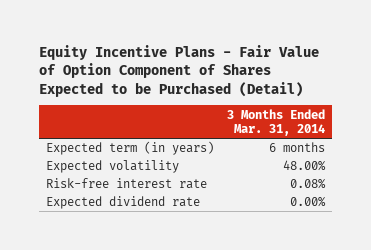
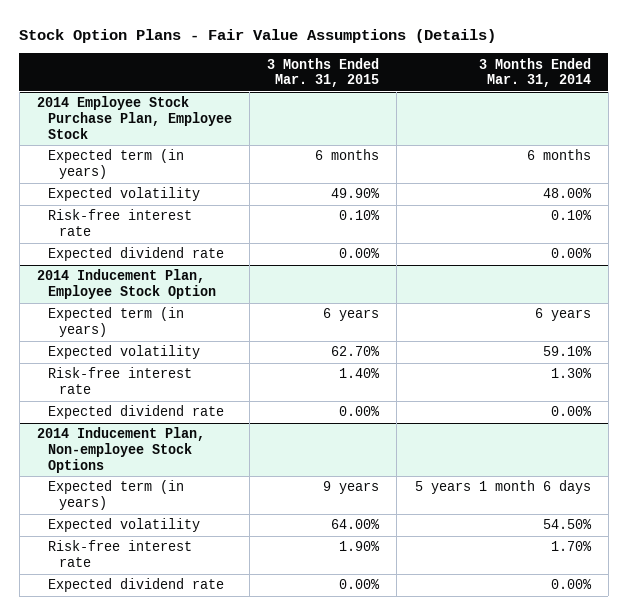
[38,45,319,97] Equity Incentive Plans - Fair Value of Option Component of Shares Expected to be Purchased (Detail) -> [19,28,497,43] Stock Option Plans - Fair Value Assumptions (Details)
none -> [267,57,380,88] 3 Months Ended Mar. 31, 2015
none -> [36,96,233,139] 2014 Employee Stock Purchase Plan, Employee Stock
[290,178,327,190] 0.08% -> [550,210,592,221] 0.10%
none -> [36,269,217,300] 2014 Inducement Plan, Employee Stock Option
none -> [48,307,185,338] Expected term (in years)
none -> [48,345,201,360] Expected volatility
none -> [48,367,193,395] Risk-free interest rate
none -> [48,405,225,420] Expected dividend rate
none -> [36,427,205,473] 2014 Inducement Plan, Non-employee Stock Options
none -> [48,480,185,511] Expected term (in years)
none -> [48,518,201,533] Expected volatility
none -> [48,540,193,568] Risk-free interest rate
none -> [48,578,225,593] Expected dividend rate

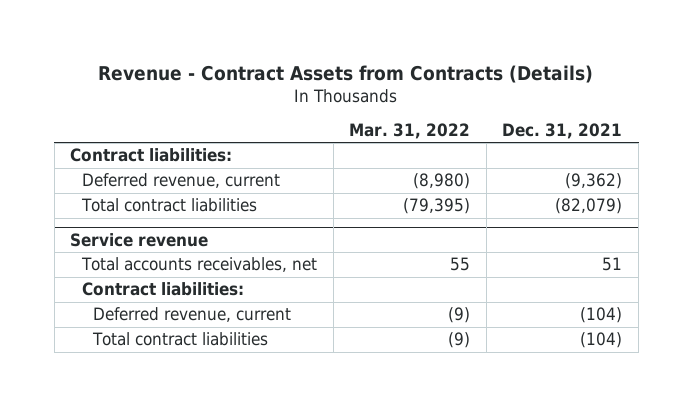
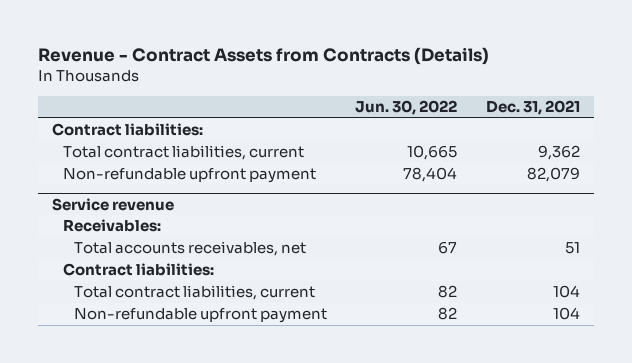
[349,123,471,140] Mar. 31, 2022 -> none
none -> [355,100,458,116] Jun. 30, 2022
[81,173,280,189] Deferred revenue, current -> none
[80,198,257,213] Total contract liabilities -> [62,145,304,161] Total contract liabilities, current
[555,198,623,215] (82,079) -> [537,145,580,161] 9,362
none -> [62,168,316,184] Non-refundable upfront payment
none -> [62,219,161,233] Receivables:
[93,307,292,323] Deferred revenue, current -> none
[92,332,269,347] Total contract liabilities -> [73,285,315,301] Total contract liabilities, current
[580,332,623,349] (104) -> [552,285,580,299] 104
none -> [73,308,327,324] Non-refundable upfront payment

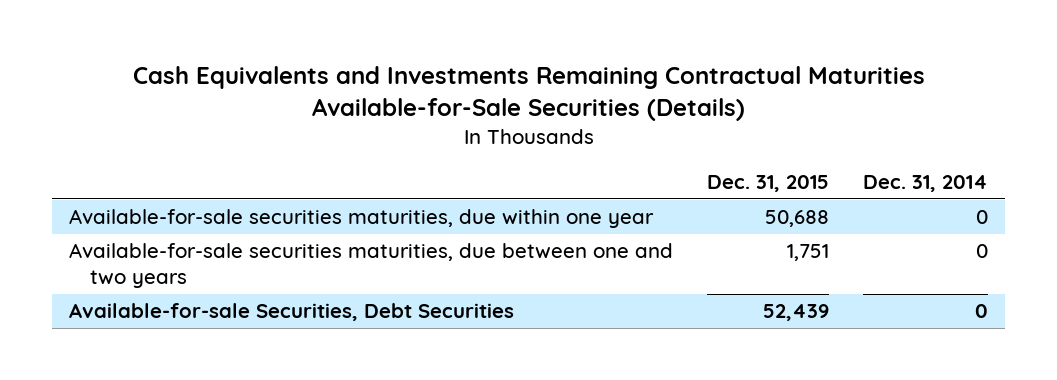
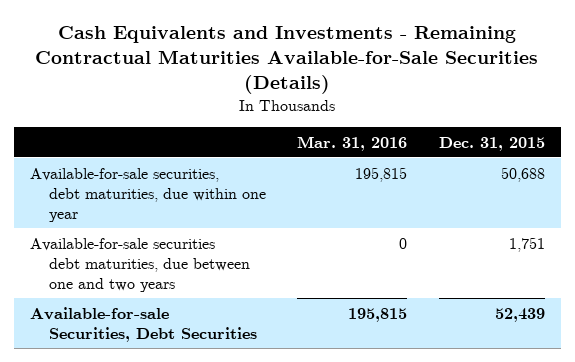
[132,66,925,122] Cash Equivalents and Investments Remaining Contractual Maturities Available-for-Sale Securities (Details) -> [35,26,539,95] Cash Equivalents and Investments - Remaining Contractual Maturities Available-for-Sale Securities (Details)
[863,175,989,193] Dec. 31, 2014 -> none
none -> [297,135,408,151] Mar. 31, 2016
[69,209,655,229] Available-for-sale securities maturities, due within one year -> [29,167,266,222] Available-for-sale securities, debt maturities, due within one year
[69,243,674,289] Available-for-sale securities maturities, due between one and two years -> [29,237,250,292] Available-for-sale securities debt maturities, due between one and two years

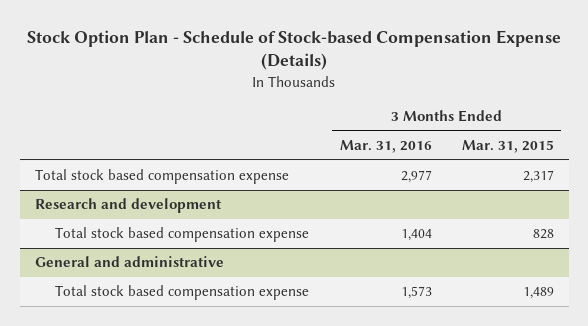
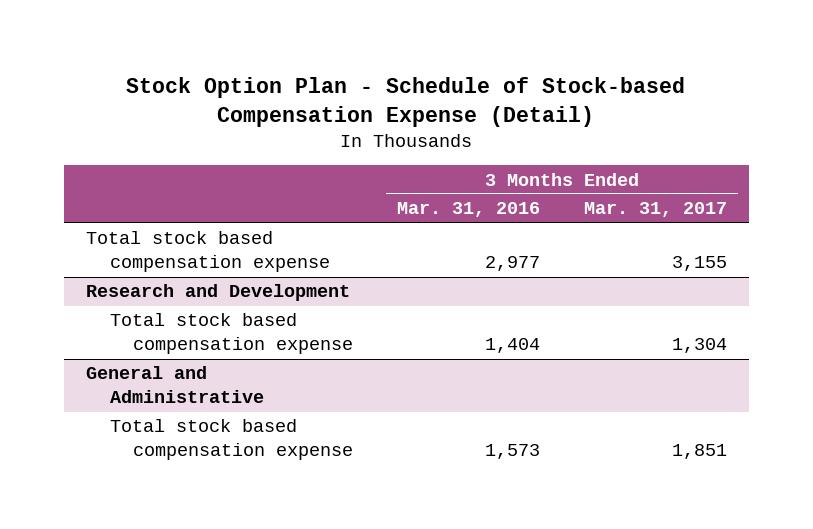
[27,29,562,71] Stock Option Plan - Schedule of Stock-based Compensation Expense (Details) -> [126,76,686,127] Stock Option Plan - Schedule of Stock-based Compensation Expense (Detail)
[461,139,554,153] Mar. 31, 2015 -> none
none -> [584,202,728,218] Mar. 31, 2017
[34,198,222,214] Research and development -> [85,284,350,302] Research and Development
[34,256,224,268] General and administrative -> [85,366,264,404] General and Administrative

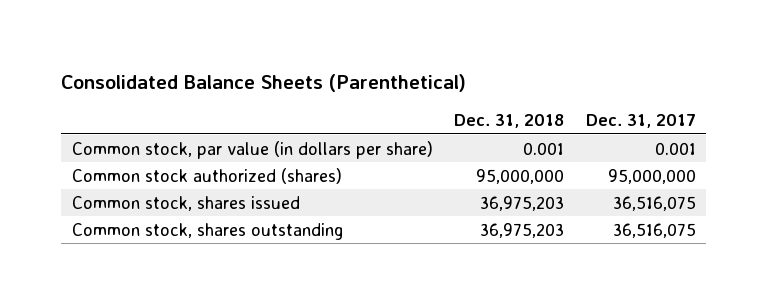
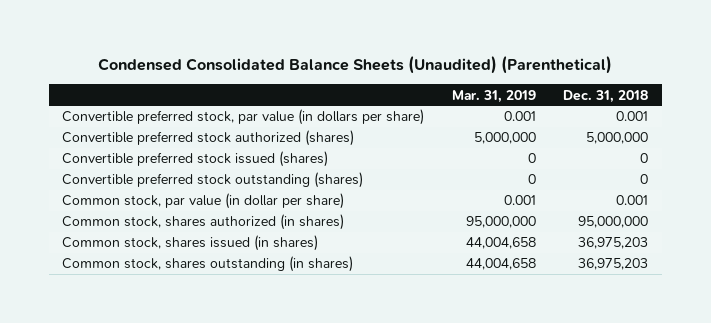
[60,73,466,92] Consolidated Balance Sheets (Parenthetical) -> [98,56,613,75] Condensed Consolidated Balance Sheets (Unaudited) (Parenthetical)
[585,114,696,129] Dec. 31, 2017 -> none
none -> [451,89,536,103] Mar. 31, 2019
none -> [62,109,425,126] Convertible preferred stock, par value (in dollars per share)
none -> [62,130,355,147] Convertible preferred stock authorized (shares)
none -> [62,151,329,168] Convertible preferred stock issued (shares)
none -> [62,172,364,189] Convertible preferred stock outstanding (shares)
[71,140,433,159] Common stock, par value (in dollars per share) -> [62,193,345,210] Common stock, par value (in dollar per share)
[71,167,342,184] Common stock authorized (shares) -> [62,214,345,231] Common stock, shares authorized (in shares)
[71,195,300,211] Common stock, shares issued -> [62,235,319,252] Common stock, shares issued (in shares)
[71,222,343,240] Common stock, shares outstanding -> [62,256,354,273] Common stock, shares outstanding (in shares)

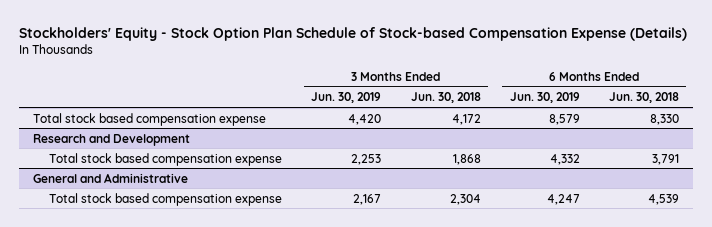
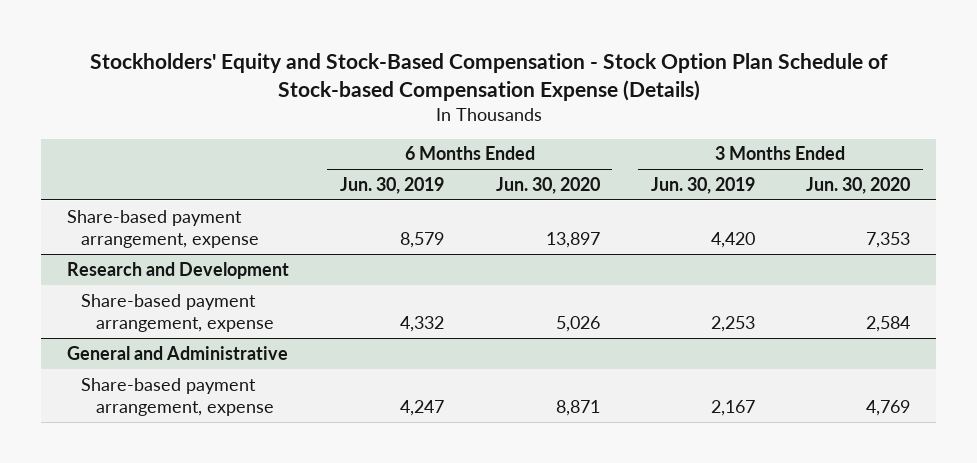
[18,26,687,41] Stockholders' Equity - Stock Option Plan Schedule of Stock-based Compensation Expense (Details) -> [89,53,888,101] Stockholders' Equity and Stock-Based Compensation - Stock Option Plan Schedule of Stock-based Compensation Expense (Details)
[410,92,481,104] Jun. 30, 2018 -> none
[608,92,679,104] Jun. 30, 2018 -> none
none -> [495,176,600,194] Jun. 30, 2020
none -> [806,176,911,194] Jun. 30, 2020
[33,112,267,126] Total stock based compensation expense -> [66,209,260,248] Share-based payment arrangement, expense
[49,152,283,166] Total stock based compensation expense -> [81,293,274,332] Share-based payment arrangement, expense
[49,192,283,206] Total stock based compensation expense -> [81,377,274,416] Share-based payment arrangement, expense

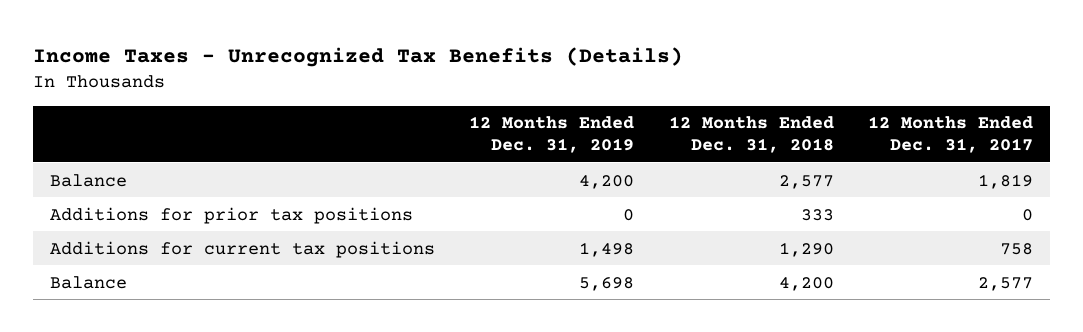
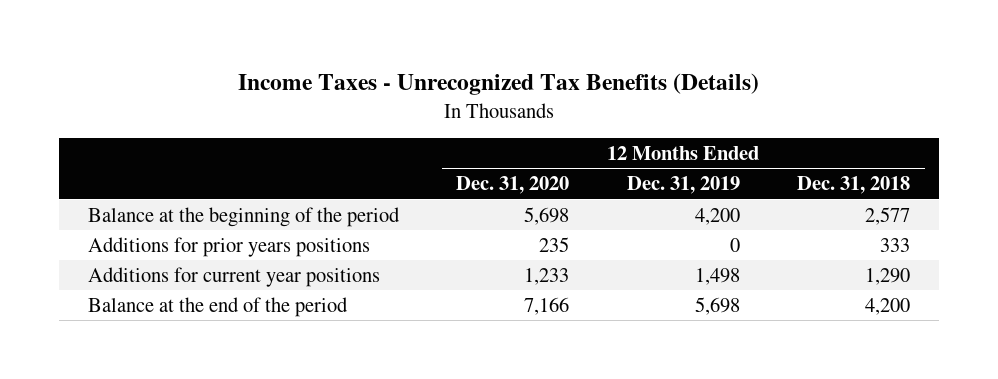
[867,116,1033,153] 12 Months Ended Dec. 31, 2017 -> none
none -> [456,176,570,195] Dec. 31, 2020
[50,173,128,187] Balance -> [87,206,400,227] Balance at the beginning of the period
[50,206,414,224] Additions for prior tax positions -> [87,236,370,257] Additions for prior years positions
[50,240,436,258] Additions for current tax positions -> [87,266,380,287] Additions for current year positions
[50,275,128,289] Balance -> [87,296,348,317] Balance at the end of the period

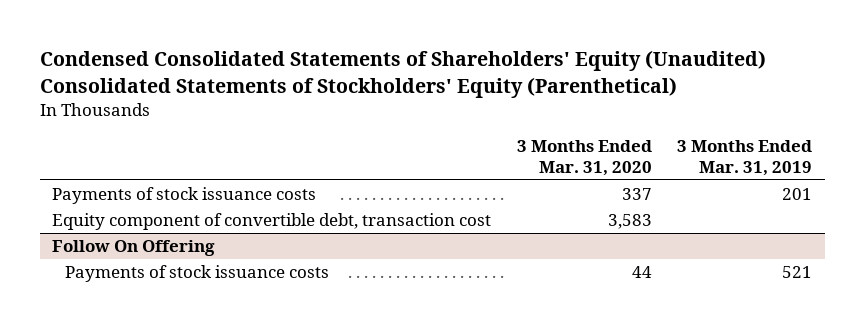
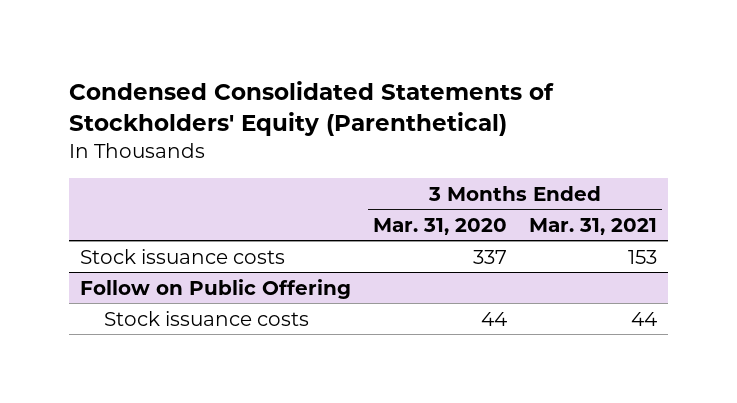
[39,50,766,98] Condensed Consolidated Statements of Shareholders' Equity (Unaudited) Consolidated Statements of Stockholders' Equity (Parenthetical) -> [69,81,555,137] Condensed Consolidated Statements of Stockholders' Equity (Parenthetical)
[677,140,813,176] 3 Months Ended Mar. 31, 2019 -> none
none -> [528,217,657,235] Mar. 31, 2021
[52,213,492,231] Equity component of convertible debt, transaction cost -> none
[52,187,317,205] Payments of stock issuance costs -> [80,248,286,264] Stock issuance costs
[52,240,216,257] Follow On Offering -> [80,278,352,299] Follow on Public Offering
[65,265,330,283] Payments of stock issuance costs -> [104,310,310,326] Stock issuance costs

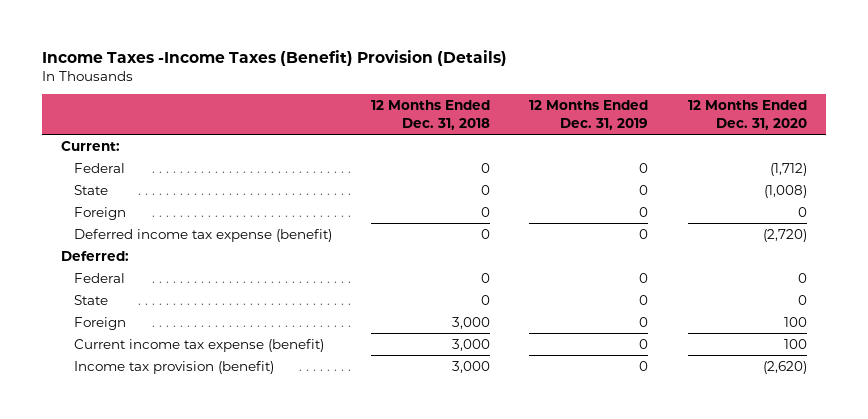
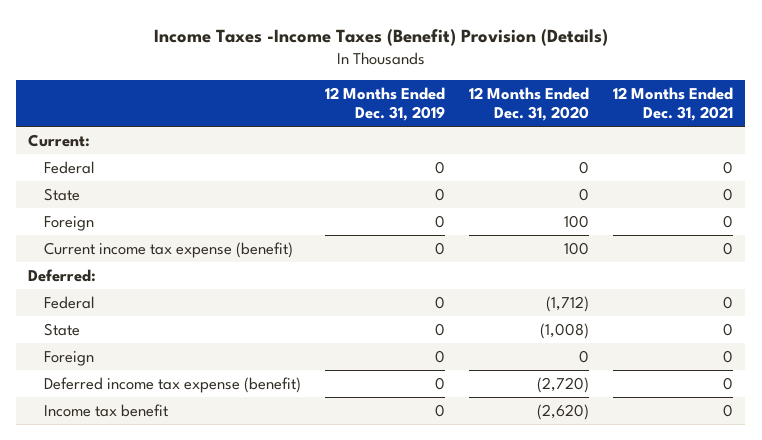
[371,100,491,130] 12 Months Ended Dec. 31, 2018 -> none
none -> [613,86,734,121] 12 Months Ended Dec. 31, 2021
[61,250,130,261] Deferred: -> [28,269,97,283] Deferred:
[73,162,125,173] Federal -> [44,296,95,310] Federal
[73,184,108,195] State -> [44,323,81,337] State
[73,206,126,220] Foreign -> [44,351,95,367] Foreign
[73,228,332,242] Deferred income tax expense (benefit) -> [44,377,302,394] Deferred income tax expense (benefit)
[73,360,274,374] Income tax provision (benefit) -> [44,404,169,418] Income tax benefit

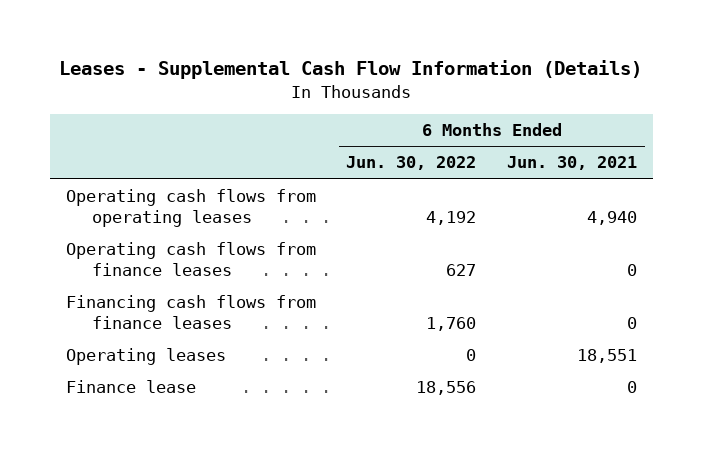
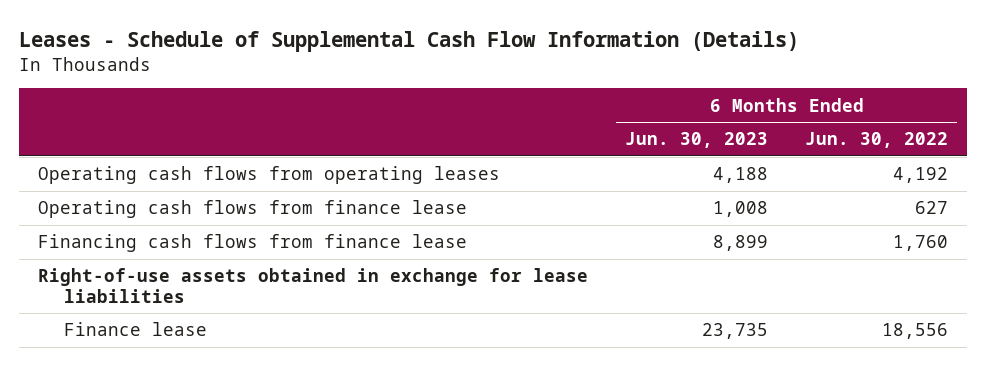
[59,60,643,80] Leases - Supplemental Cash Flow Information (Details) -> [19,30,800,52] Leases - Schedule of Supplemental Cash Flow Information (Details)
[507,156,638,171] Jun. 30, 2021 -> none
none -> [624,132,768,149] Jun. 30, 2023
[65,348,226,366] Operating leases -> none
[65,242,316,277] Operating cash flows from finance leases -> [37,200,467,219] Operating cash flows from finance lease
[65,295,316,330] Financing cash flows from finance leases -> [37,234,467,253] Financing cash flows from finance lease
none -> [37,268,588,303] Right-of-use assets obtained in exchange for lease liabilities

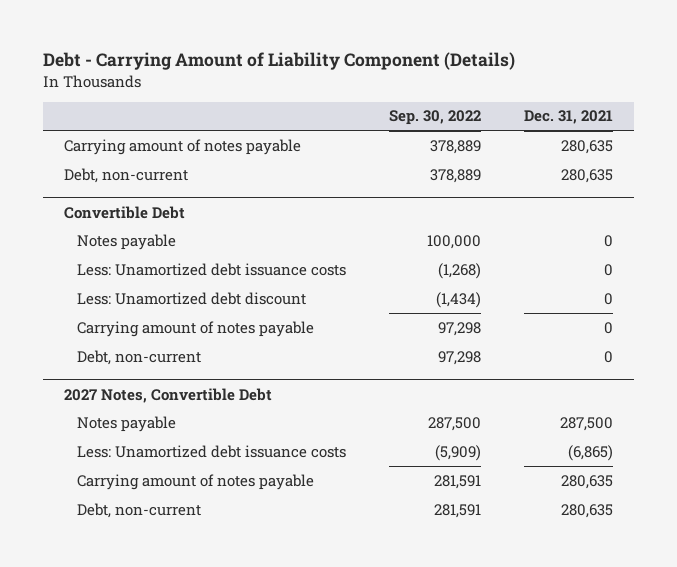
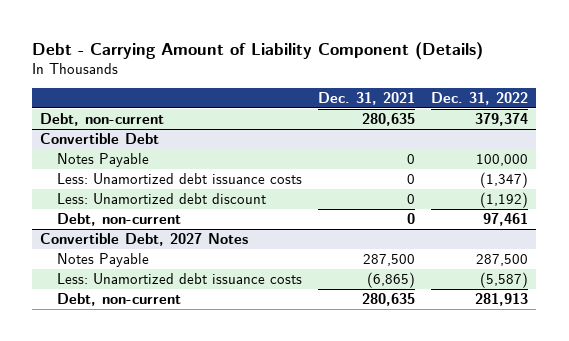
[389,110,482,126] Sep. 30, 2022 -> none
none -> [431,91,529,105] Dec. 31, 2022
[64,138,302,155] Carrying amount of notes payable -> none
[77,233,177,250] Notes payable -> [57,152,150,167] Notes Payable
[77,320,315,337] Carrying amount of notes payable -> none
[64,387,273,403] 2027 Notes, Convertible Debt -> [40,232,249,246] Convertible Debt, 2027 Notes
[77,415,177,432] Notes payable -> [57,252,150,267] Notes Payable
[77,473,315,490] Carrying amount of notes payable -> none

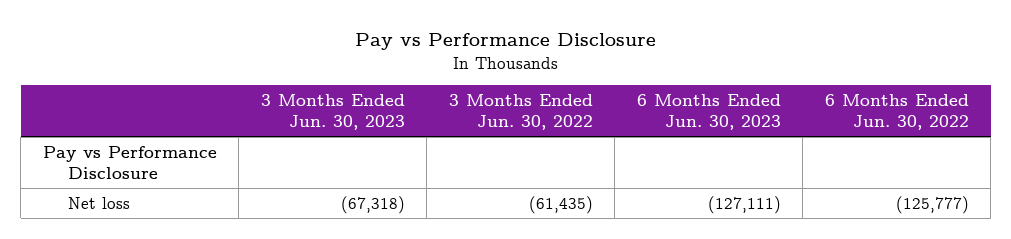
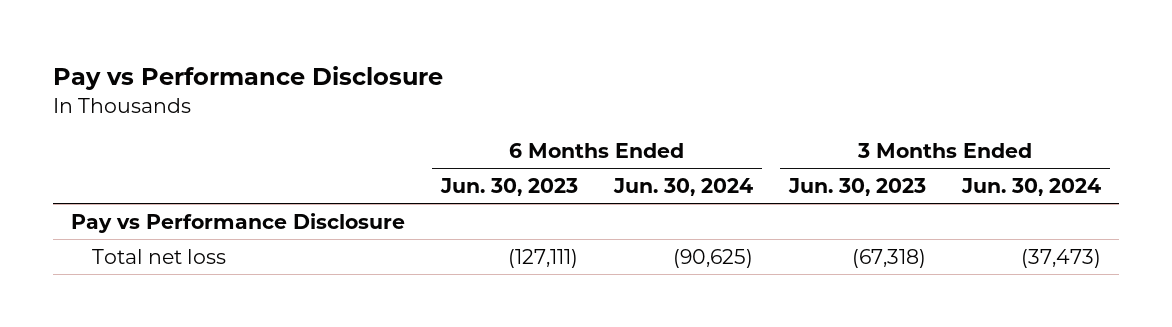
[448,94,593,131] 3 Months Ended Jun. 30, 2022 -> none
[824,94,969,131] 6 Months Ended Jun. 30, 2022 -> none
none -> [612,178,753,197] Jun. 30, 2024
none -> [960,178,1101,197] Jun. 30, 2024
[68,196,131,209] Net loss -> [92,248,227,264] Total net loss

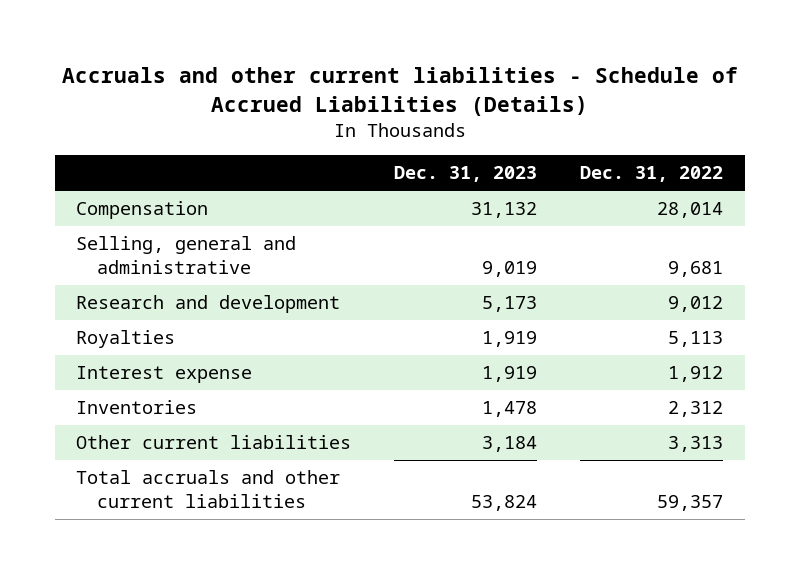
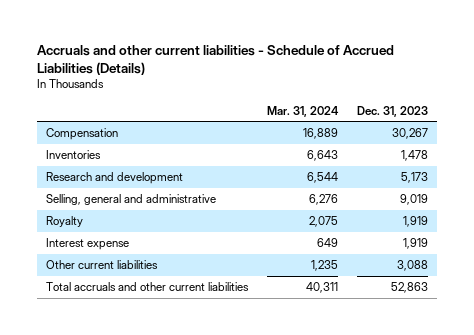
[580,166,724,183] Dec. 31, 2022 -> none
none -> [267,105,340,117] Mar. 31, 2024
[471,202,538,219] 31,132 -> [391,128,428,140] 30,267
[76,400,198,415] Inventories -> [46,150,102,160] Inventories
[76,236,297,274] Selling, general and administrative -> [46,194,217,206] Selling, general and administrative
[76,330,176,349] Royalties -> [46,216,84,228] Royalty
[482,436,538,453] 3,184 -> [396,260,428,272] 3,088
[471,494,538,511] 53,824 -> [390,282,428,294] 52,863

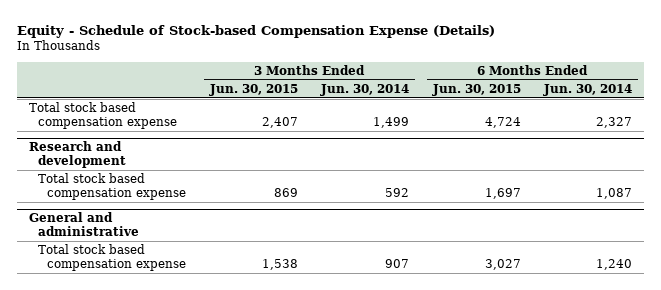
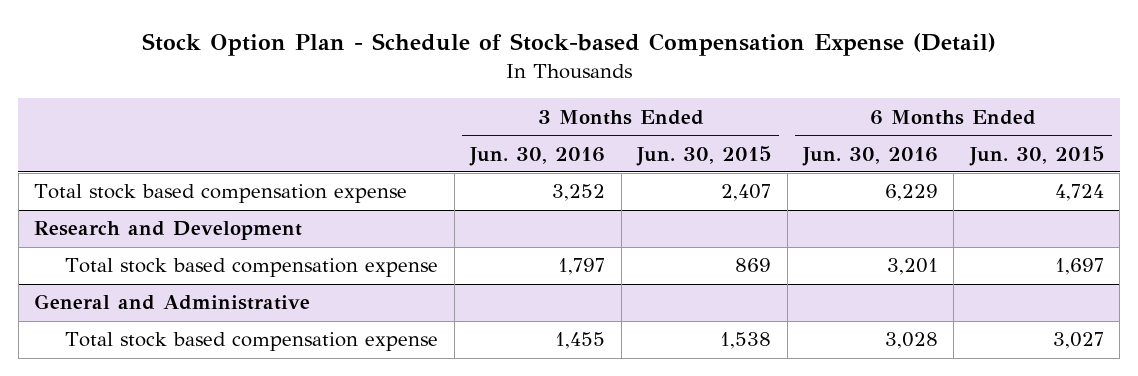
[17,24,496,38] Equity - Schedule of Stock-based Compensation Expense (Details) -> [142,33,997,57] Stock Option Plan - Schedule of Stock-based Compensation Expense (Detail)
[320,84,410,97] Jun. 30, 2014 -> none
[542,84,632,97] Jun. 30, 2014 -> none
none -> [469,146,606,166] Jun. 30, 2016
none -> [801,146,938,166] Jun. 30, 2016
[28,141,127,169] Research and development -> [34,221,303,241] Research and Development
[28,212,140,237] General and administrative -> [34,294,311,311] General and Administrative

